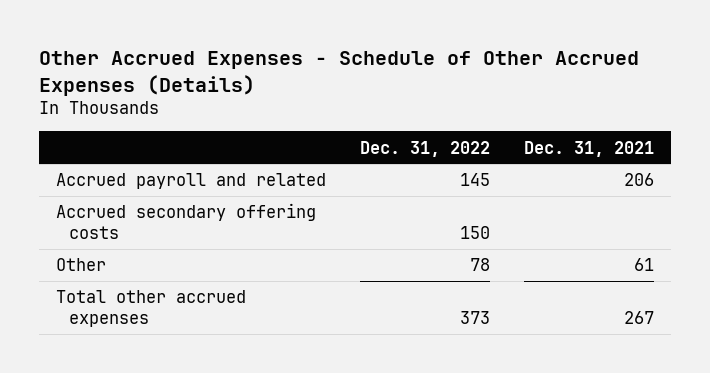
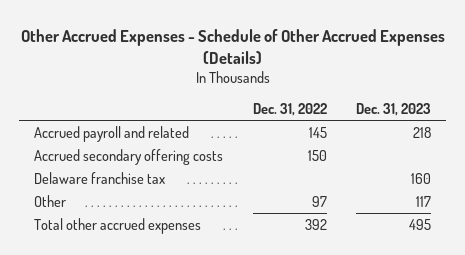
[523,140,654,157] Dec. 31, 2021 -> none
none -> [356,103,432,117] Dec. 31, 2023
none -> [34,171,166,184] Delaware franchise tax
[469,258,490,272] 78 -> [311,195,327,207] 97
[459,311,490,325] 373 -> [304,218,327,230] 392

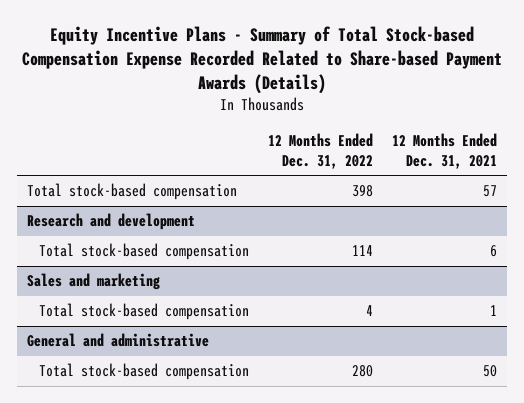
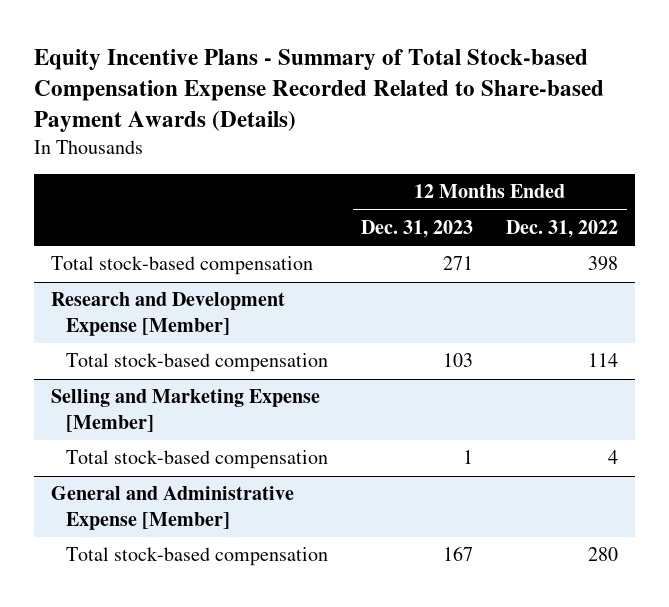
[392,132,498,169] 12 Months Ended Dec. 31, 2021 -> none
none -> [361,219,474,238] Dec. 31, 2023
[26,213,195,231] Research and development -> [50,292,285,336] Research and Development Expense [Member]
[26,273,160,291] Sales and marketing -> [50,389,320,432] Selling and Marketing Expense [Member]
[26,333,209,348] General and administrative -> [50,486,294,530] General and Administrative Expense [Member]

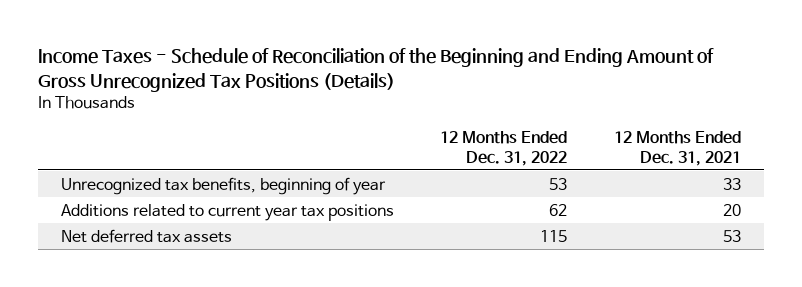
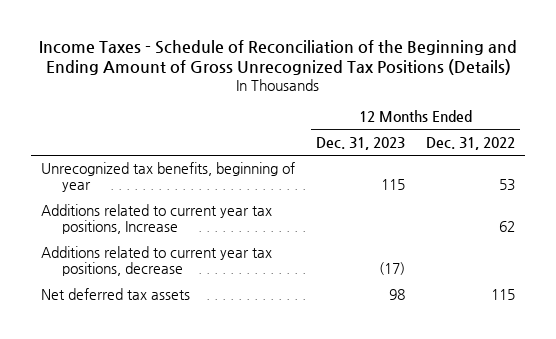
[614,130,742,166] 12 Months Ended Dec. 31, 2021 -> none
none -> [316,136,406,150] Dec. 31, 2023
[60,203,394,221] Additions related to current year tax positions -> [41,204,273,235] Additions related to current year tax positions, Increase
none -> [41,246,273,277] Additions related to current year tax positions, decrease

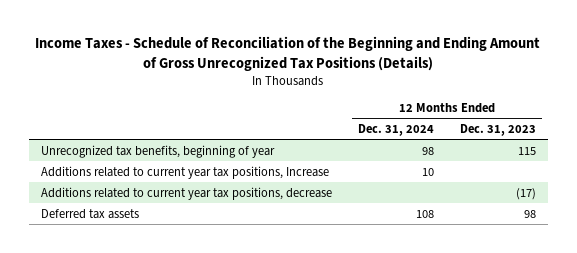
[426,136,516,150] Dec. 31, 2022 -> none
none -> [357,124,434,137] Dec. 31, 2024
[41,288,191,301] Net deferred tax assets -> [41,208,140,219] Deferred tax assets

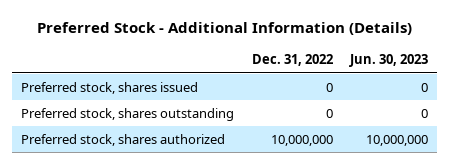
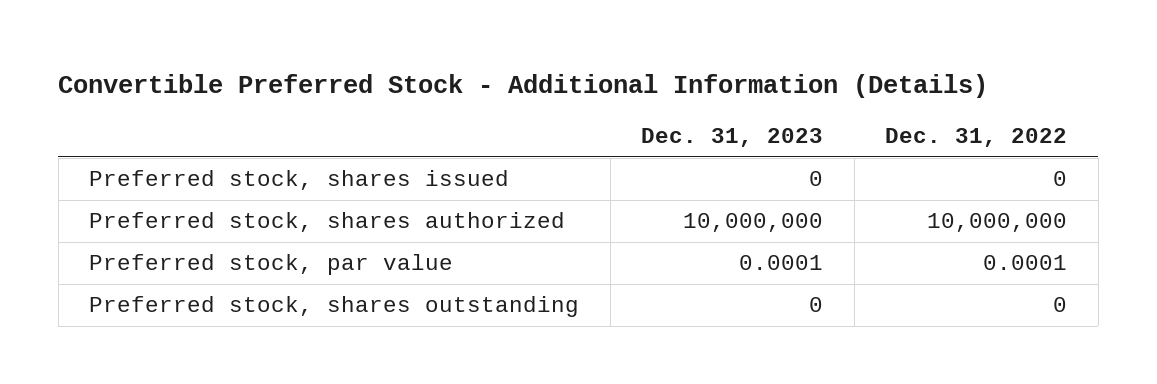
[36,21,412,35] Preferred Stock - Additional Information (Details) -> [58,73,989,98] Convertible Preferred Stock - Additional Information (Details)
[349,54,429,68] Jun. 30, 2023 -> none
none -> [641,128,824,148] Dec. 31, 2023
none -> [89,254,454,276] Preferred stock, par value
[21,107,235,121] Preferred stock, shares outstanding -> [89,296,580,318] Preferred stock, shares outstanding

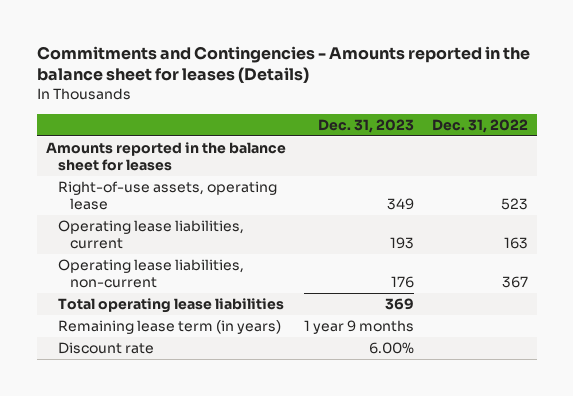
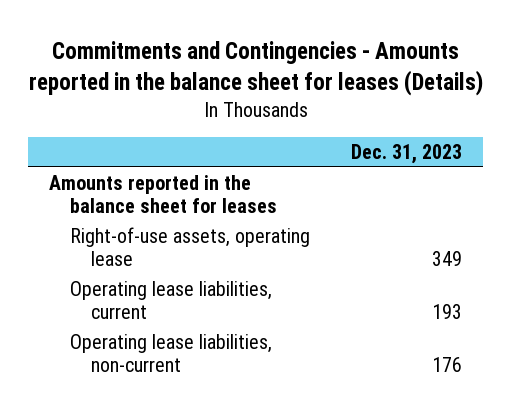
[431,118,528,133] Dec. 31, 2022 -> none
[57,298,284,314] Total operating lease liabilities -> none
[57,320,281,335] Remaining lease term (in years) -> none
[57,342,154,355] Discount rate -> none

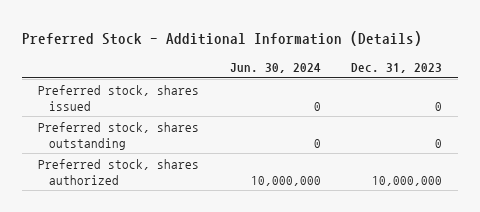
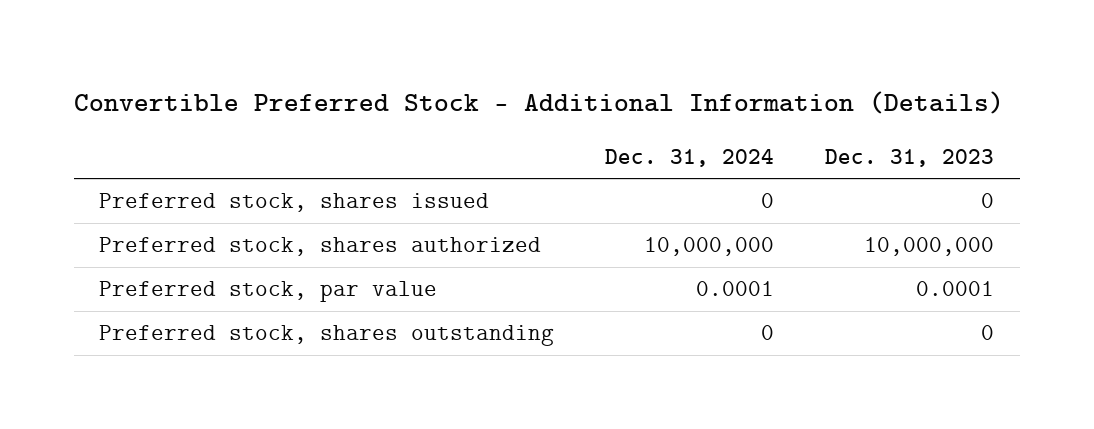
[22,30,423,46] Preferred Stock - Additional Information (Details) -> [73,90,1004,114] Convertible Preferred Stock - Additional Information (Details)
[229,62,321,73] Jun. 30, 2024 -> none
none -> [605,148,775,167] Dec. 31, 2024
none -> [99,281,438,303] Preferred stock, par value
[37,122,199,150] Preferred stock, shares outstanding -> [99,325,555,347] Preferred stock, shares outstanding

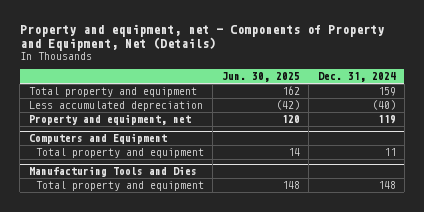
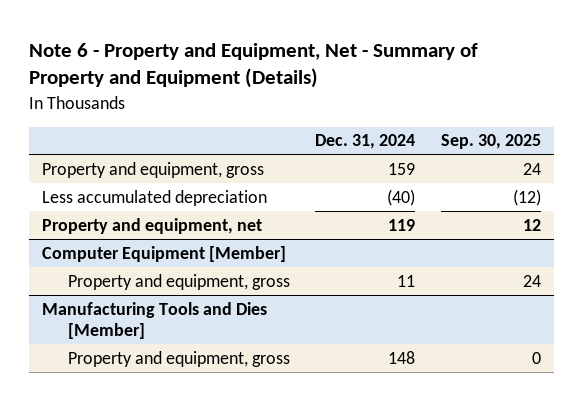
[19,23,384,51] Property and equipment, net - Components of Property and Equipment, Net (Details) -> [28,42,478,89] Note 6 - Property and Equipment, Net - Summary of Property and Equipment (Details)
[221,72,300,83] Jun. 30, 2025 -> none
none -> [441,134,542,150] Sep. 30, 2025
[28,87,197,98] Total property and equipment -> [41,161,264,178] Property and equipment, gross
[28,133,167,145] Computers and Equipment -> [41,245,286,262] Computer Equipment [Member]
[36,148,205,159] Total property and equipment -> [67,273,290,290] Property and equipment, gross
[28,166,197,178] Manufacturing Tools and Dies -> [41,301,267,340] Manufacturing Tools and Dies [Member]
[36,181,205,192] Total property and equipment -> [67,350,290,367] Property and equipment, gross

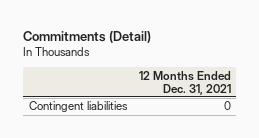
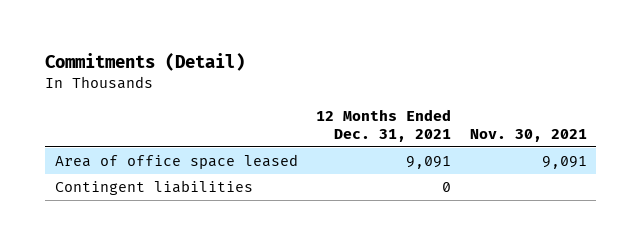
none -> [469,128,587,142] Nov. 30, 2021
none -> [54,154,298,170] Area of office space leased

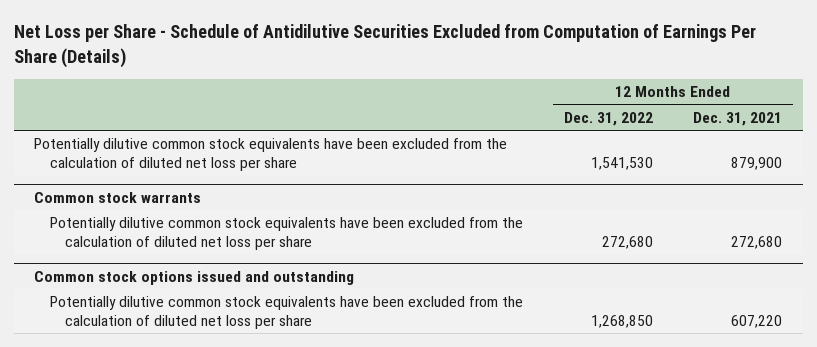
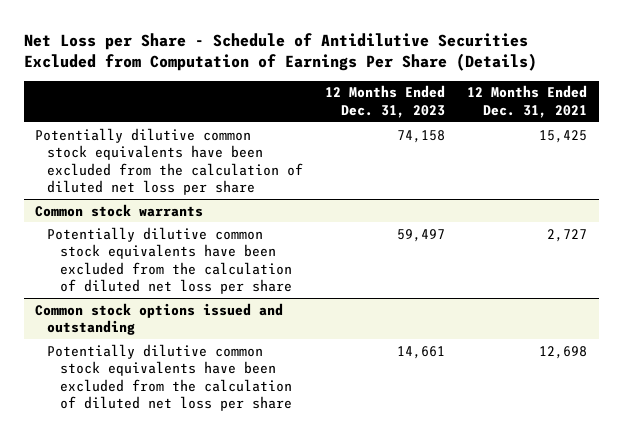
[563,111,653,126] Dec. 31, 2022 -> none
none -> [325,85,446,119] 12 Months Ended Dec. 31, 2023
[731,156,783,170] 879,900 -> [539,129,588,143] 15,425
[731,235,783,249] 272,680 -> [547,228,588,242] 2,727
[731,314,783,328] 607,220 -> [539,345,588,359] 12,698

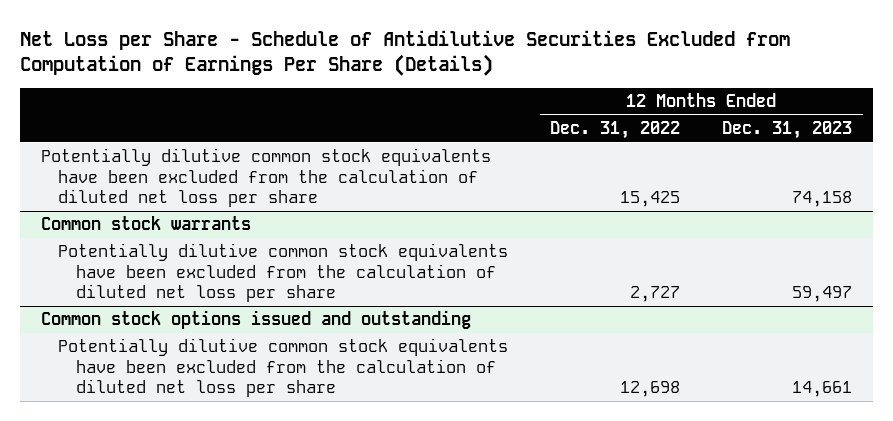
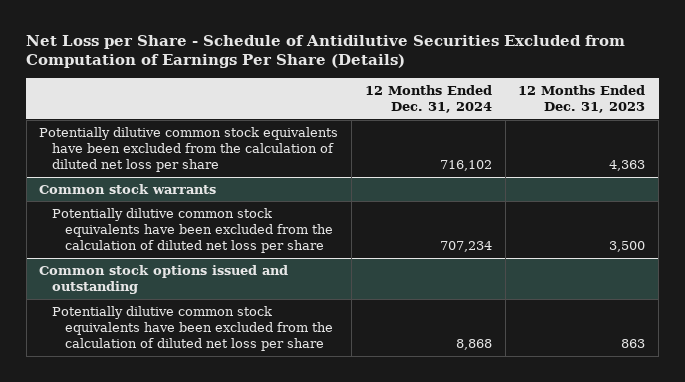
[550,121,681,140] Dec. 31, 2022 -> none
none -> [364,84,492,113] 12 Months Ended Dec. 31, 2024
[792,191,853,208] 74,158 -> [609,160,646,172] 4,363
[792,286,853,303] 59,497 -> [609,241,646,253] 3,500
[792,381,853,398] 14,661 -> [621,339,646,349] 863

